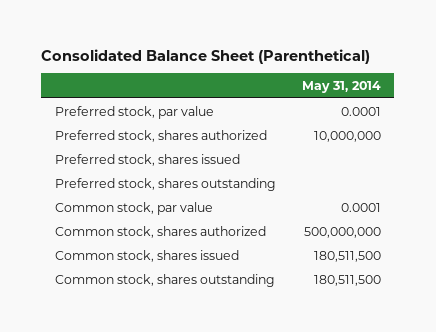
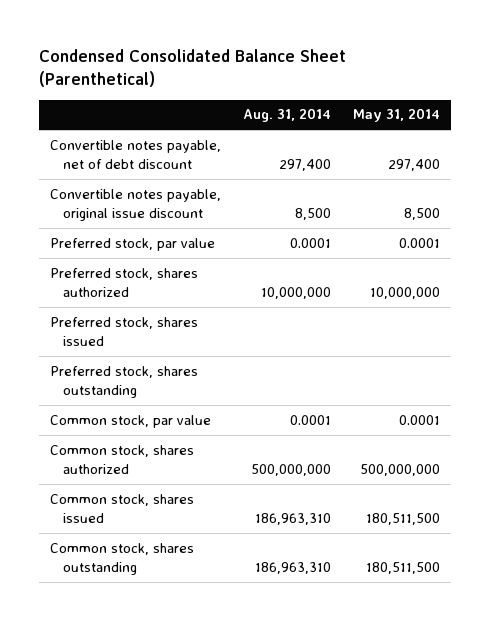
[41,48,371,64] Consolidated Balance Sheet (Parenthetical) -> [39,48,347,87] Condensed Consolidated Balance Sheet (Parenthetical)
none -> [242,108,331,123] Aug. 31, 2014
none -> [50,139,222,169] Convertible notes payable, net of debt discount
none -> [50,188,222,221] Convertible notes payable, original issue discount

